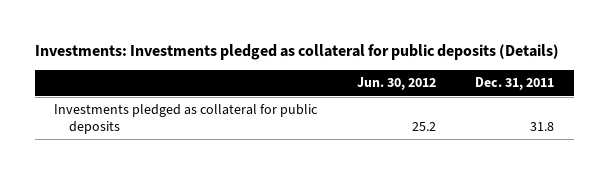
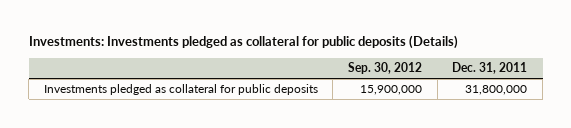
[356,77,436,91] Jun. 30, 2012 -> none
none -> [348,61,423,74] Sep. 30, 2012
[529,122,554,132] 31.8 -> [465,85,528,96] 31,800,000

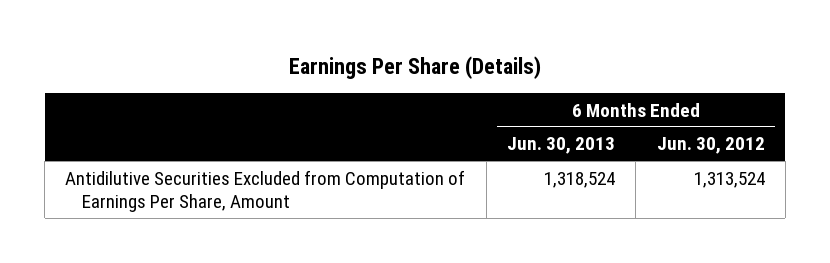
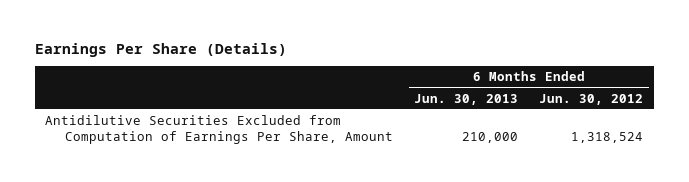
[543,171,615,188] 1,318,524 -> [461,131,518,143] 210,000
[693,171,765,188] 1,313,524 -> [571,131,644,143] 1,318,524

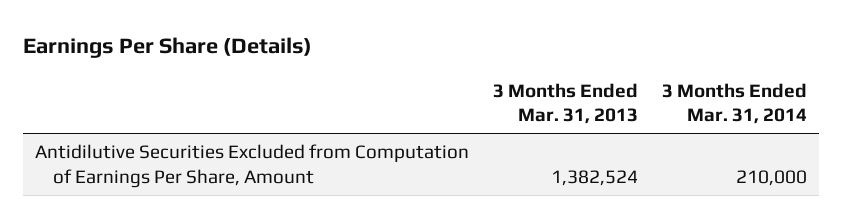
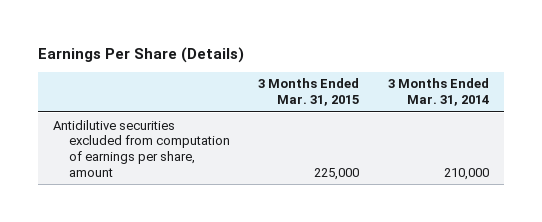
[493,82,639,125] 3 Months Ended Mar. 31, 2013 -> none
none -> [258,78,360,107] 3 Months Ended Mar. 31, 2015
[35,144,470,188] Antidilutive Securities Excluded from Computation of Earnings Per Share, Amount -> [52,119,230,177] Antidilutive securities excluded from computation of earnings per share, amount

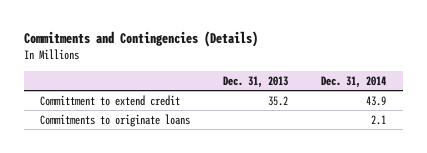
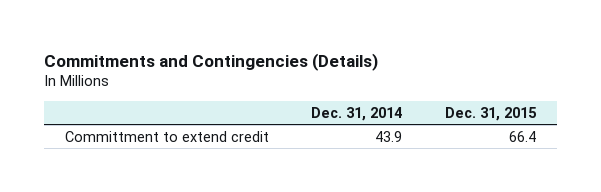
[223,75,289,88] Dec. 31, 2013 -> none
none -> [444,106,537,121] Dec. 31, 2015
[40,113,191,127] Commitments to originate loans -> none

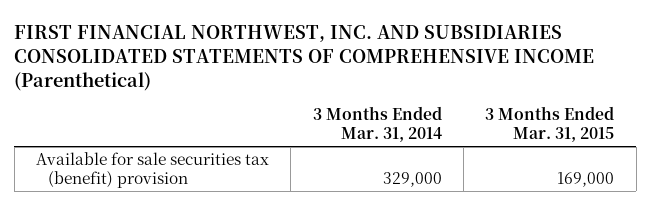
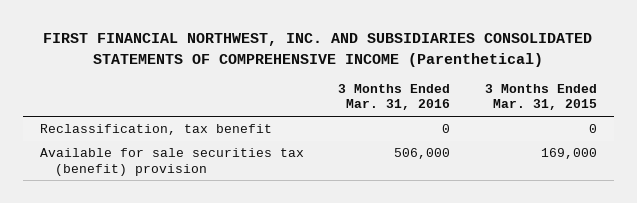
[312,106,442,143] 3 Months Ended Mar. 31, 2014 -> none
none -> [338,84,451,111] 3 Months Ended Mar. 31, 2016
none -> [40,124,273,136] Reclassification, tax benefit

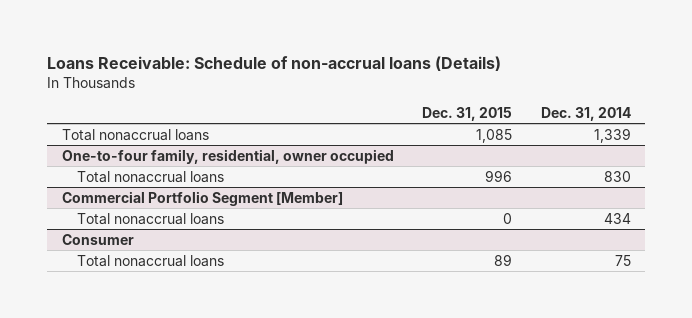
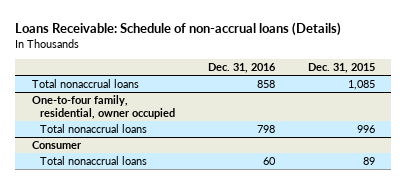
[540,106,631,121] Dec. 31, 2014 -> none
none -> [207,62,276,73] Dec. 31, 2016
[61,190,343,206] Commercial Portfolio Segment [Member] -> none
[76,212,224,225] Total nonaccrual loans -> none

